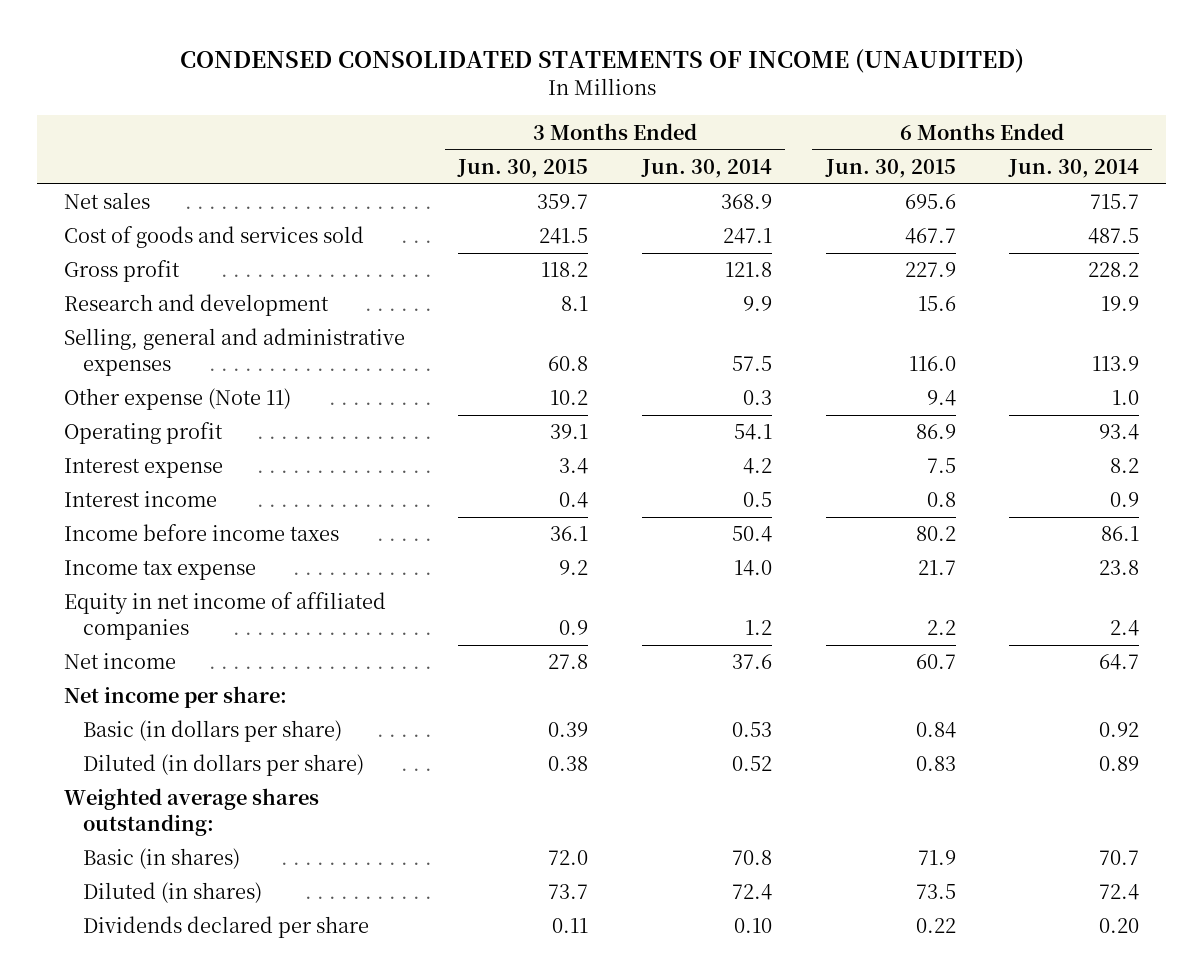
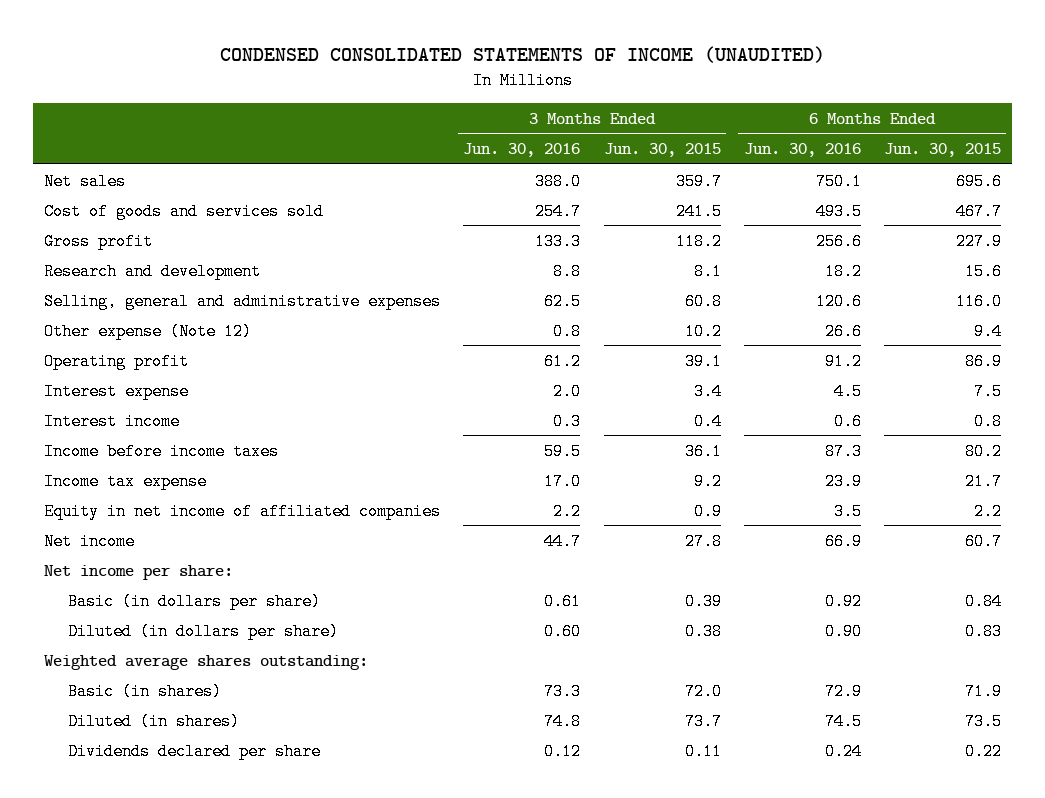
[641,158,773,178] Jun. 30, 2014 -> none
[1008,158,1140,178] Jun. 30, 2014 -> none
none -> [463,143,581,158] Jun. 30, 2016
none -> [743,143,861,158] Jun. 30, 2016
[63,388,291,411] Other expense (Note 11) -> [44,322,253,340] Other expense (Note 12)

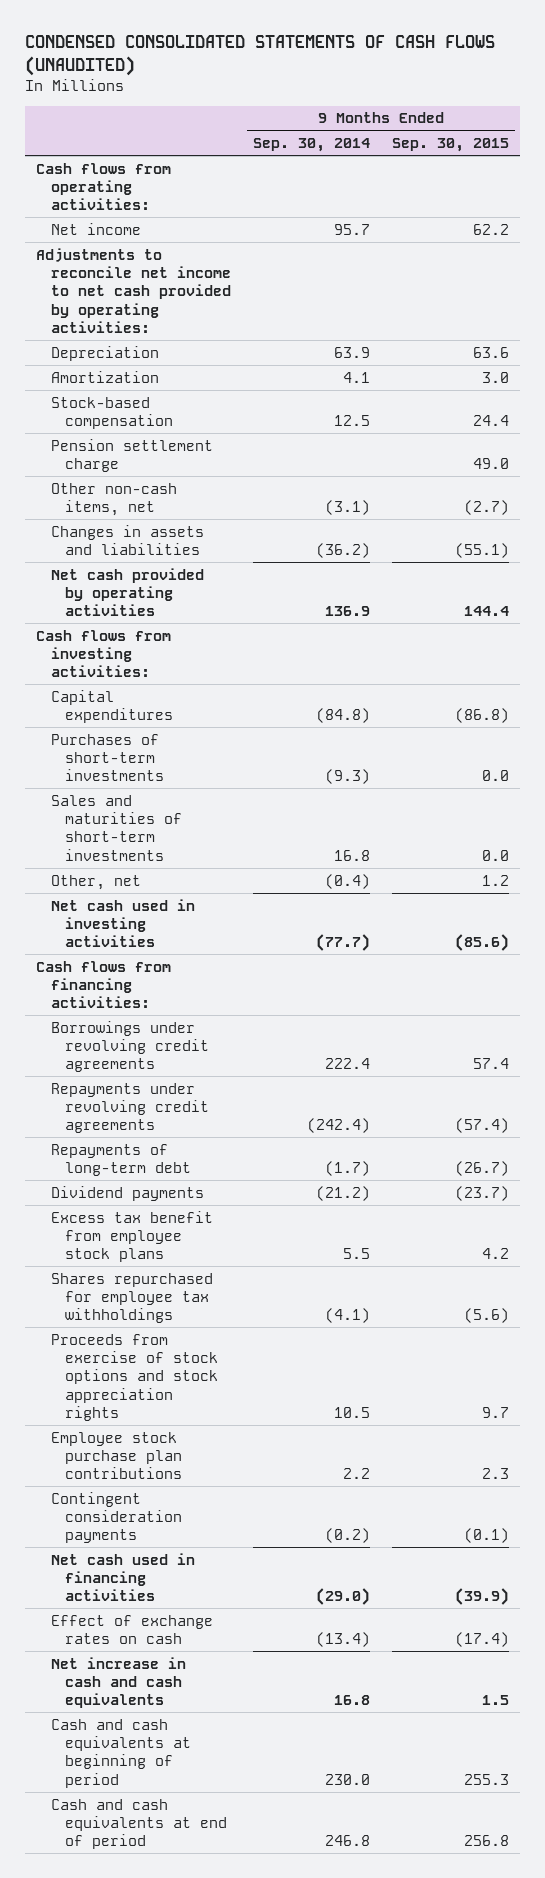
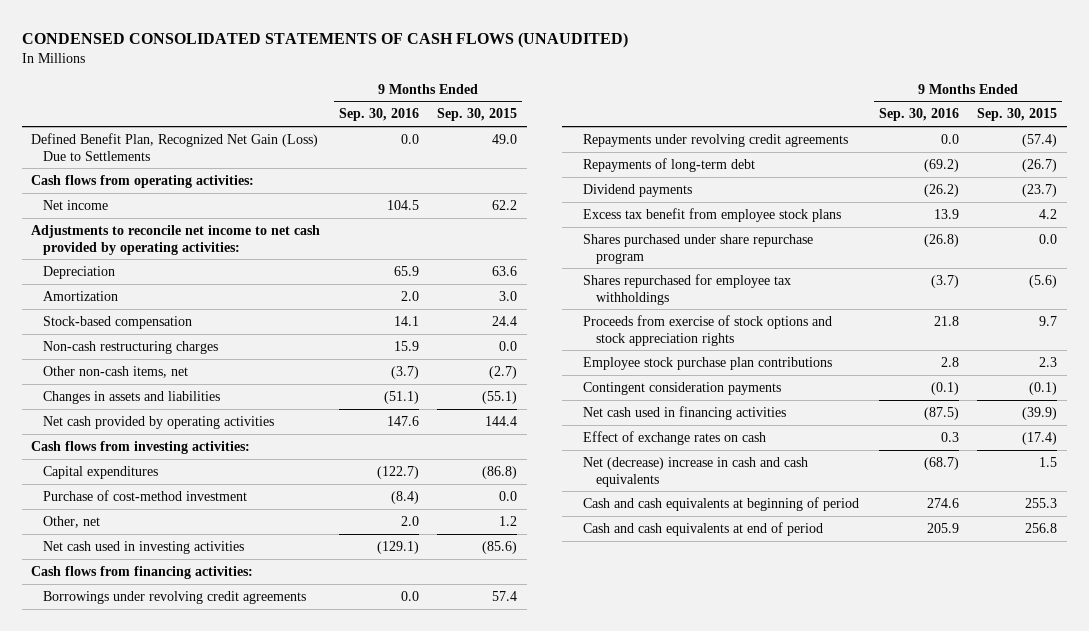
[252,137,370,152] Sep. 30, 2014 -> none
none -> [338,108,419,122] Sep. 30, 2016
none -> [31,132,319,161] Defined Benefit Plan, Recognized Net Gain (Loss) Due to Settlements
[50,438,213,472] Pension settlement charge -> none
none -> [43,340,219,354] Non-cash restructuring charges
[50,733,164,782] Purchases of short-term investments -> none
[50,794,182,861] Sales and maturities of short-term investments -> none
none -> [43,489,248,501] Purchase of cost-method investment
none -> [583,233,814,264] Shares purchased under share repurchase program
[50,1656,186,1709] Net increase in cash and cash equivalents -> [583,456,809,487] Net (decrease) increase in cash and cash equivalents

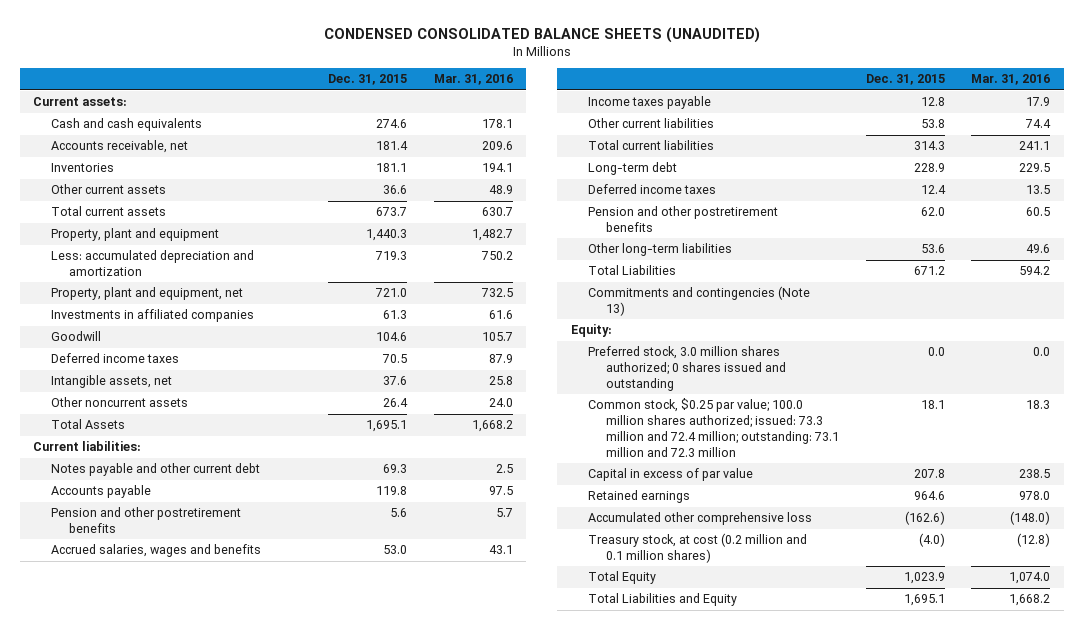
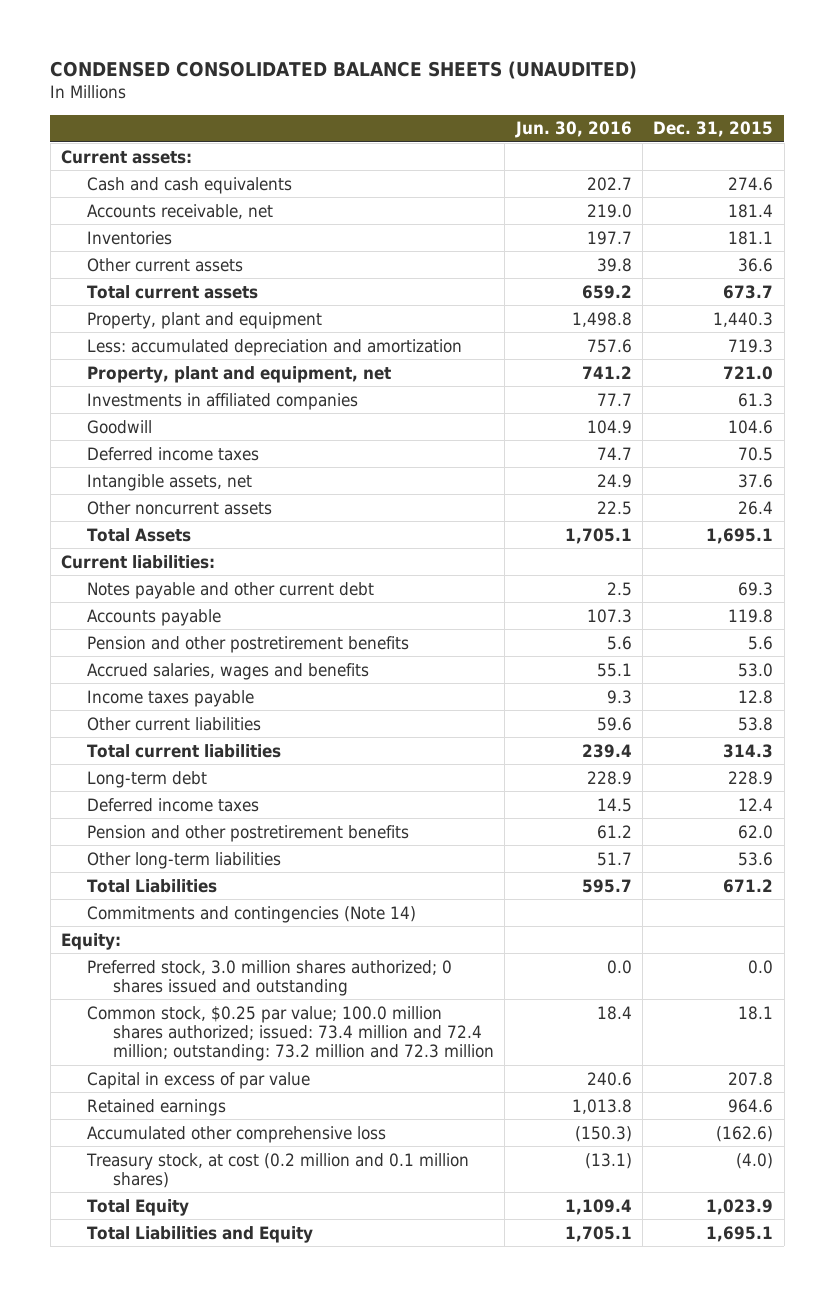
[433,74,513,86] Mar. 31, 2016 -> none
none -> [514,121,632,139] Jun. 30, 2016
[588,286,811,317] Commitments and contingencies (Note 13) -> [87,905,417,923] Commitments and contingencies (Note 14)
[588,398,840,457] Common stock, $0.25 par value; 100.0 million shares authorized; issued: 73.3 million and 72.4 million; outstanding: 73.1 million and 72.3 million -> [87,1005,495,1062] Common stock, $0.25 par value; 100.0 million shares authorized; issued: 73.4 million and 72.4 million; outstanding: 73.2 million and 72.3 million

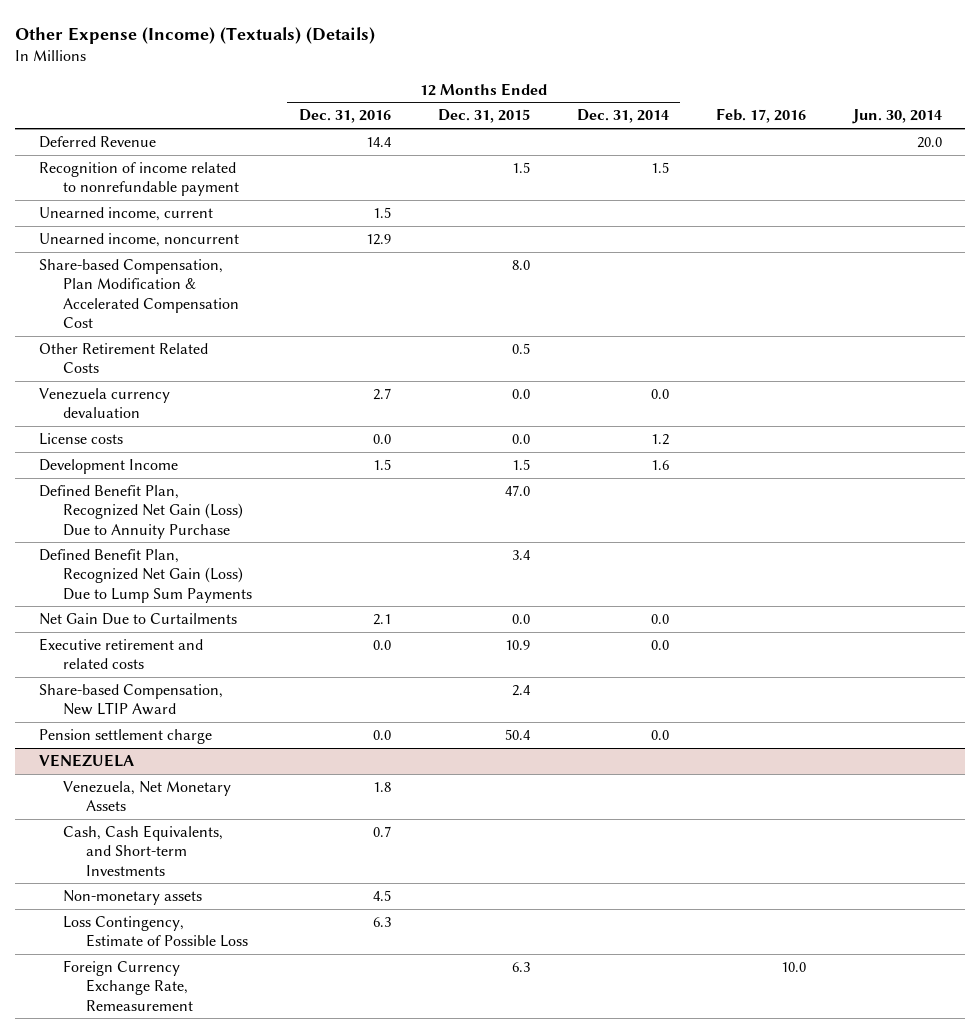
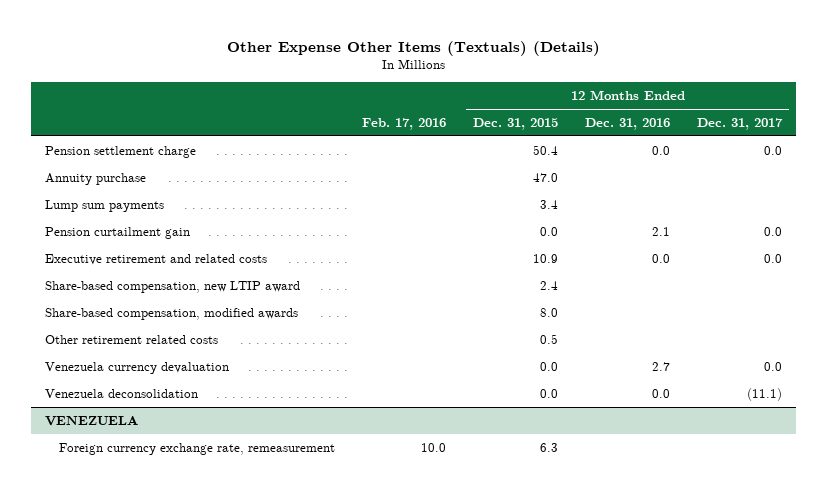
[15,26,376,44] Other Expense (Income) (Textuals) (Details) -> [226,40,600,56] Other Expense Other Items (Textuals) (Details)
[576,109,669,124] Dec. 31, 2014 -> none
[851,109,942,125] Jun. 30, 2014 -> none
none -> [697,118,784,131] Dec. 31, 2017
[38,135,156,148] Deferred Revenue -> none
[38,161,239,197] Recognition of income related to nonrefundable payment -> none
[38,206,213,221] Unearned income, current -> none
[38,232,239,247] Unearned income, noncurrent -> none
[38,258,239,328] Share-based Compensation, Plan Modification & Accelerated Compensation Cost -> none
[38,342,208,374] Other Retirement Related Costs -> none
[38,432,123,445] License costs -> none
[38,458,178,474] Development Income -> none
[38,484,243,539] Defined Benefit Plan, Recognized Net Gain (Loss) Due to Annuity Purchase -> none
[38,548,252,603] Defined Benefit Plan, Recognized Net Gain (Loss) Due to Lump Sum Payments -> none
[38,612,237,625] Net Gain Due to Curtailments -> none
[38,683,223,716] Share-based Compensation, New LTIP Award -> none
none -> [44,172,146,185] Annuity purchase
none -> [44,199,164,212] Lump sum payments
none -> [44,226,190,239] Pension curtailment gain
[38,637,203,670] Executive retirement and related costs -> [44,253,267,265] Executive retirement and related costs
none -> [44,280,300,293] Share-based compensation, new LTIP award
none -> [44,307,298,320] Share-based compensation, modified awards
none -> [44,334,218,344] Other retirement related costs
[38,387,170,419] Venezuela currency devaluation -> [44,361,229,374] Venezuela currency devaluation
none -> [44,388,198,398] Venezuela deconsolidation
[62,780,231,812] Venezuela, Net Monetary Assets -> none
[62,824,223,876] Cash, Cash Equivalents, and Short-term Investments -> none
[62,889,202,905] Non-monetary assets -> none
[62,915,249,948] Loss Contingency, Estimate of Possible Loss -> none
[62,959,194,1011] Foreign Currency Exchange Rate, Remeasurement -> [58,442,335,455] Foreign currency exchange rate, remeasurement

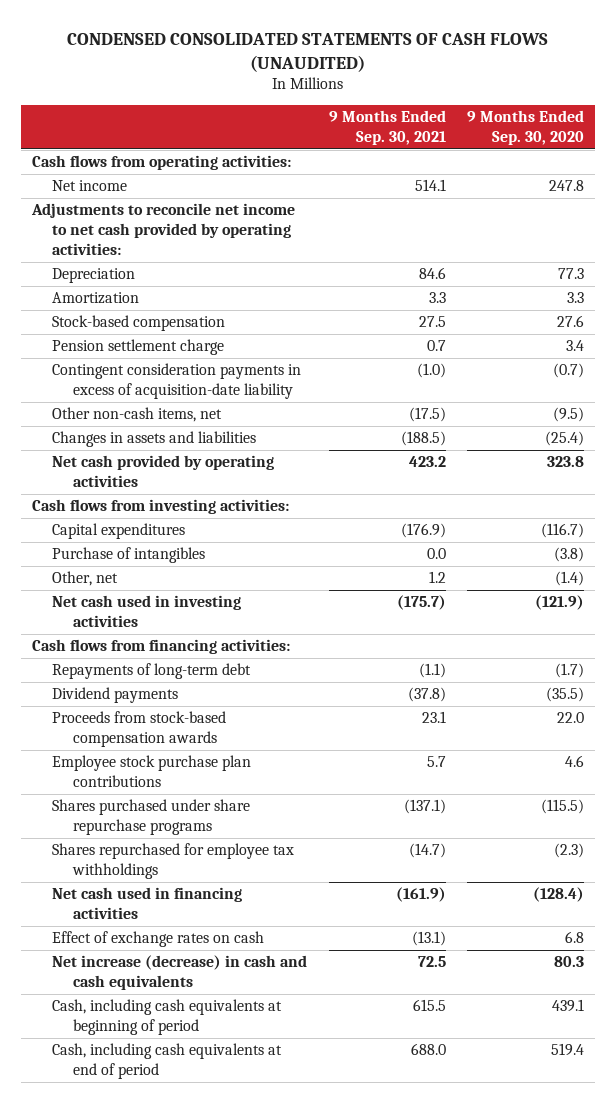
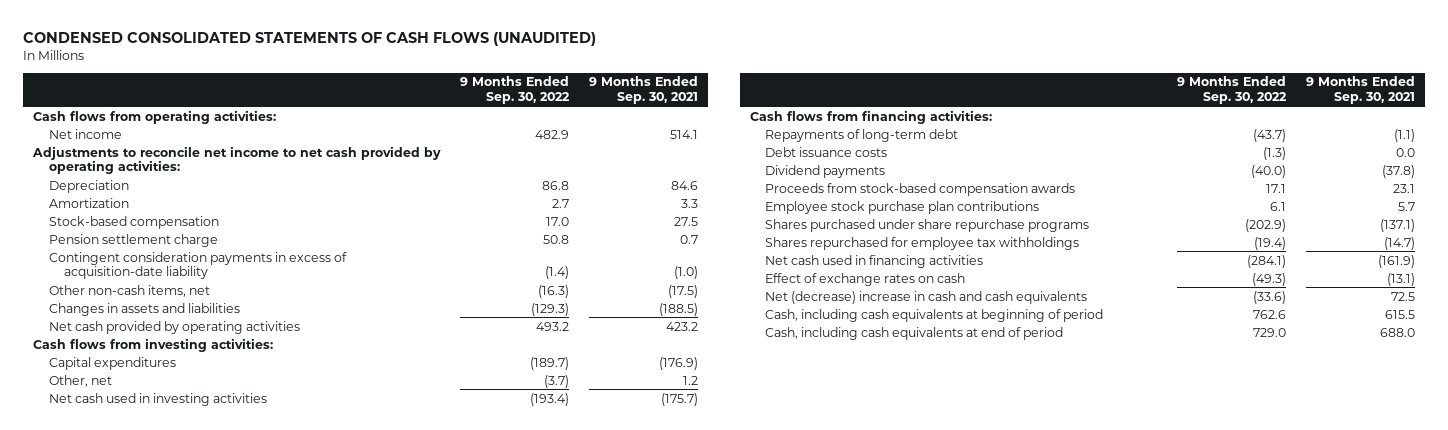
[467,110,585,146] 9 Months Ended Sep. 30, 2020 -> none
none -> [460,76,571,105] 9 Months Ended Sep. 30, 2022
[52,547,206,564] Purchase of intangibles -> none
none -> [765,146,888,157] Debt issuance costs
[52,955,308,991] Net increase (decrease) in cash and cash equivalents -> [765,290,1088,304] Net (decrease) increase in cash and cash equivalents

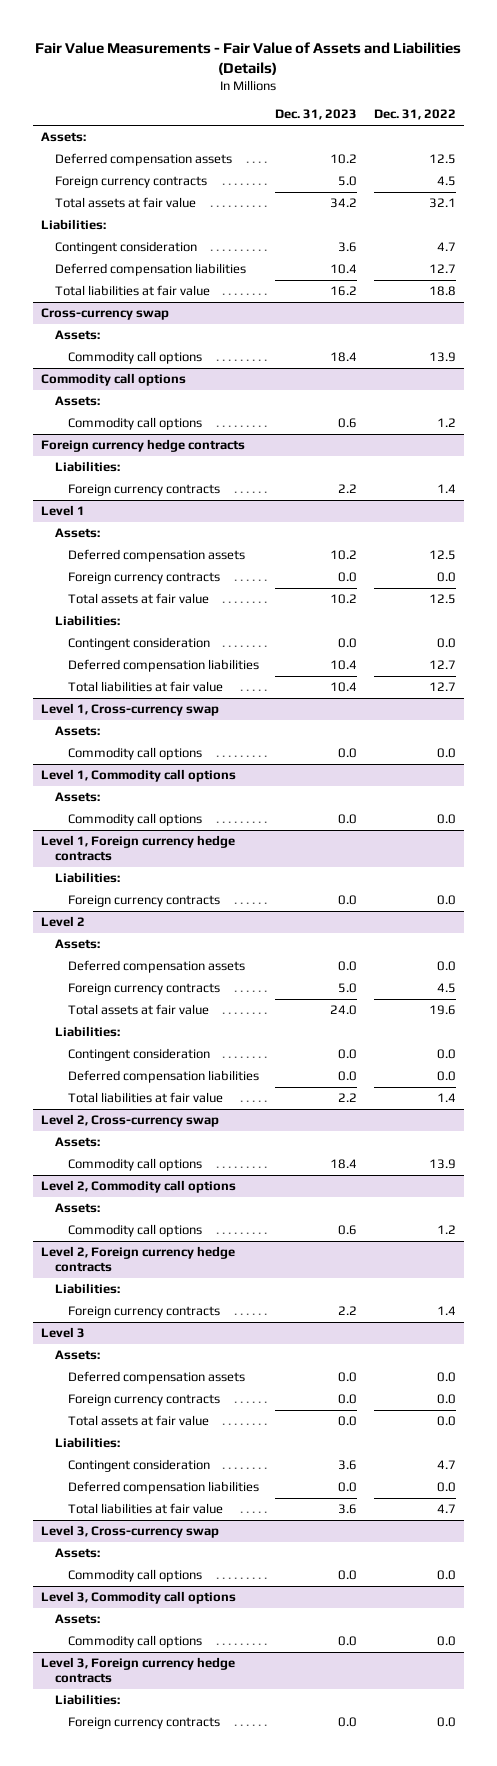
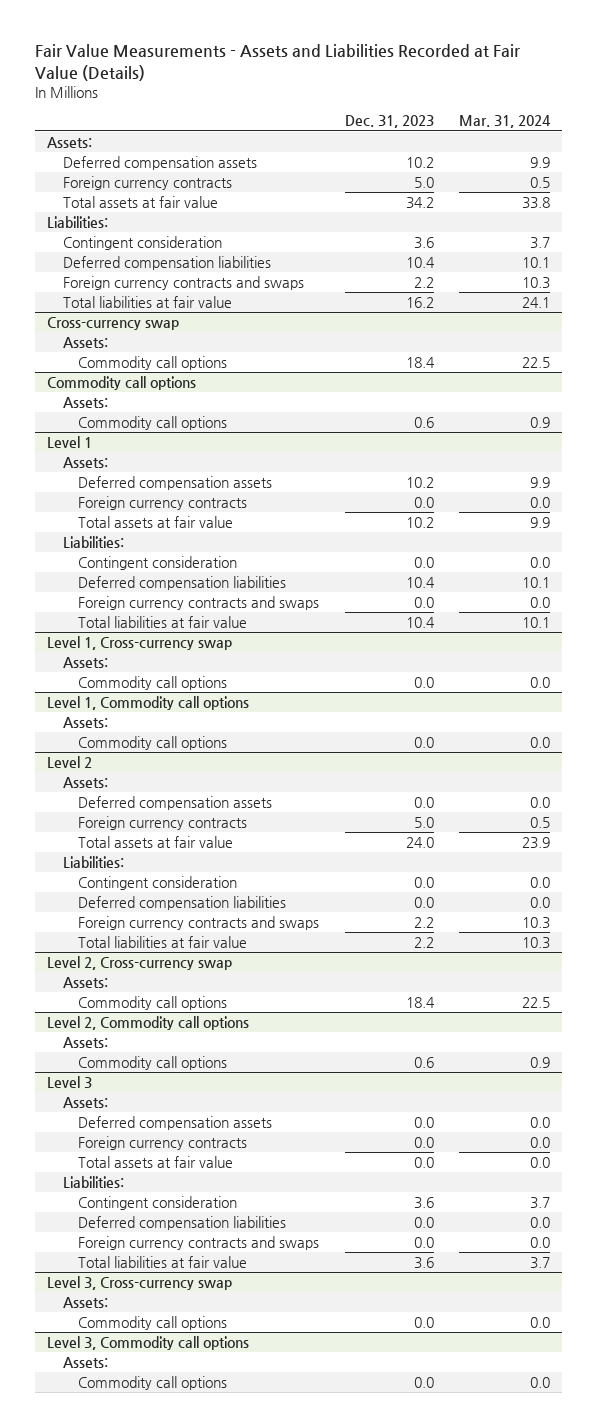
[35,42,462,76] Fair Value Measurements - Fair Value of Assets and Liabilities (Details) -> [34,44,520,81] Fair Value Measurements - Assets and Liabilities Recorded at Fair Value (Details)
[373,109,456,121] Dec. 31, 2022 -> none
none -> [458,115,551,129] Mar. 31, 2024
none -> [62,276,304,291] Foreign currency contracts and swaps
[41,439,246,453] Foreign currency hedge contracts -> none
[54,461,120,473] Liabilities: -> none
[67,484,220,497] Foreign currency contracts -> none
none -> [78,596,320,611] Foreign currency contracts and swaps
[41,835,236,861] Level 1, Foreign currency hedge contracts -> none
[54,872,120,884] Liabilities: -> none
[67,895,220,908] Foreign currency contracts -> none
none -> [78,916,320,931] Foreign currency contracts and swaps
[41,1246,236,1272] Level 2, Foreign currency hedge contracts -> none
[54,1283,120,1295] Liabilities: -> none
[67,1306,220,1319] Foreign currency contracts -> none
none -> [78,1236,320,1251] Foreign currency contracts and swaps
[41,1657,236,1683] Level 3, Foreign currency hedge contracts -> none
[54,1694,120,1706] Liabilities: -> none
[67,1717,220,1730] Foreign currency contracts -> none

